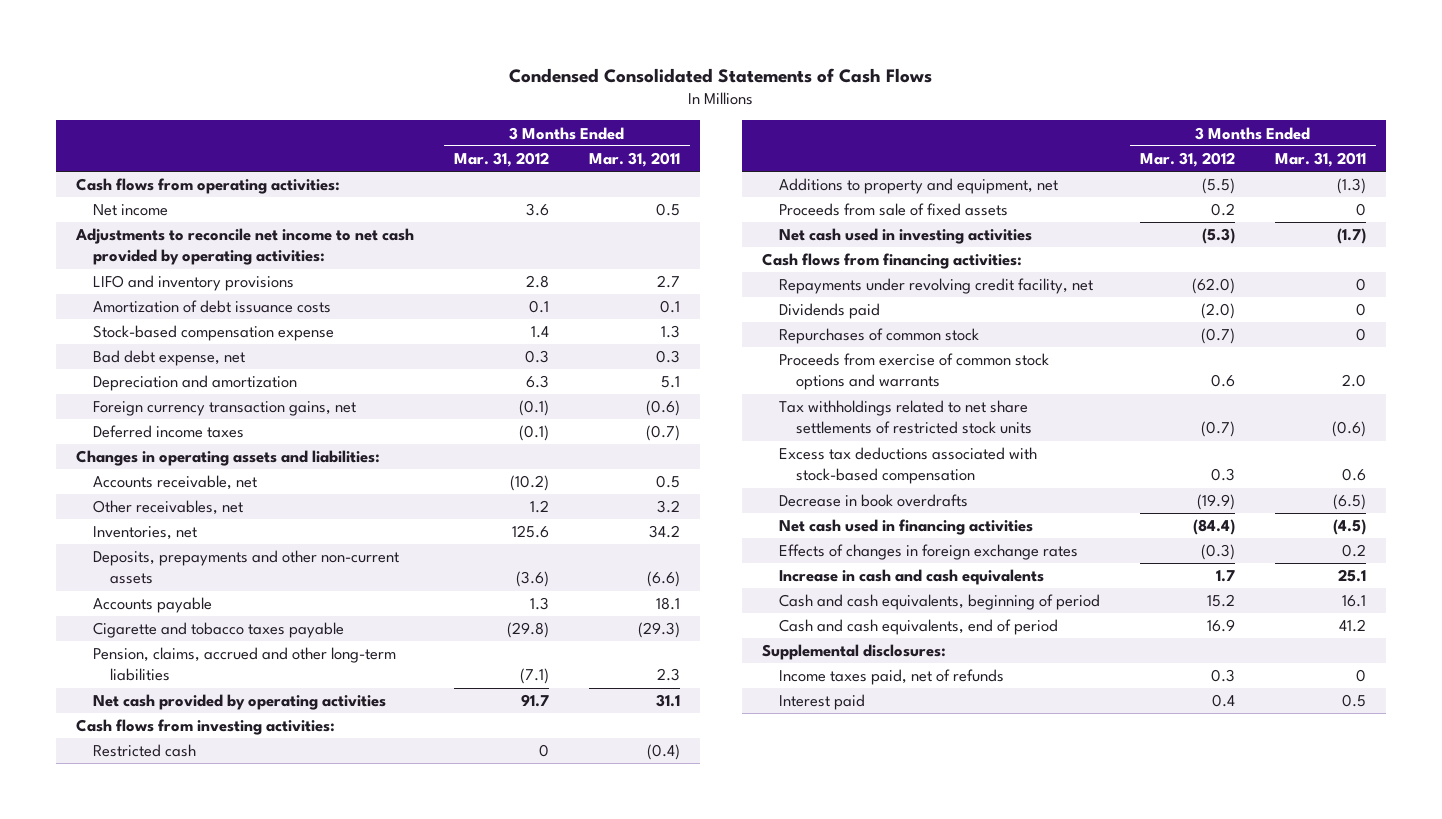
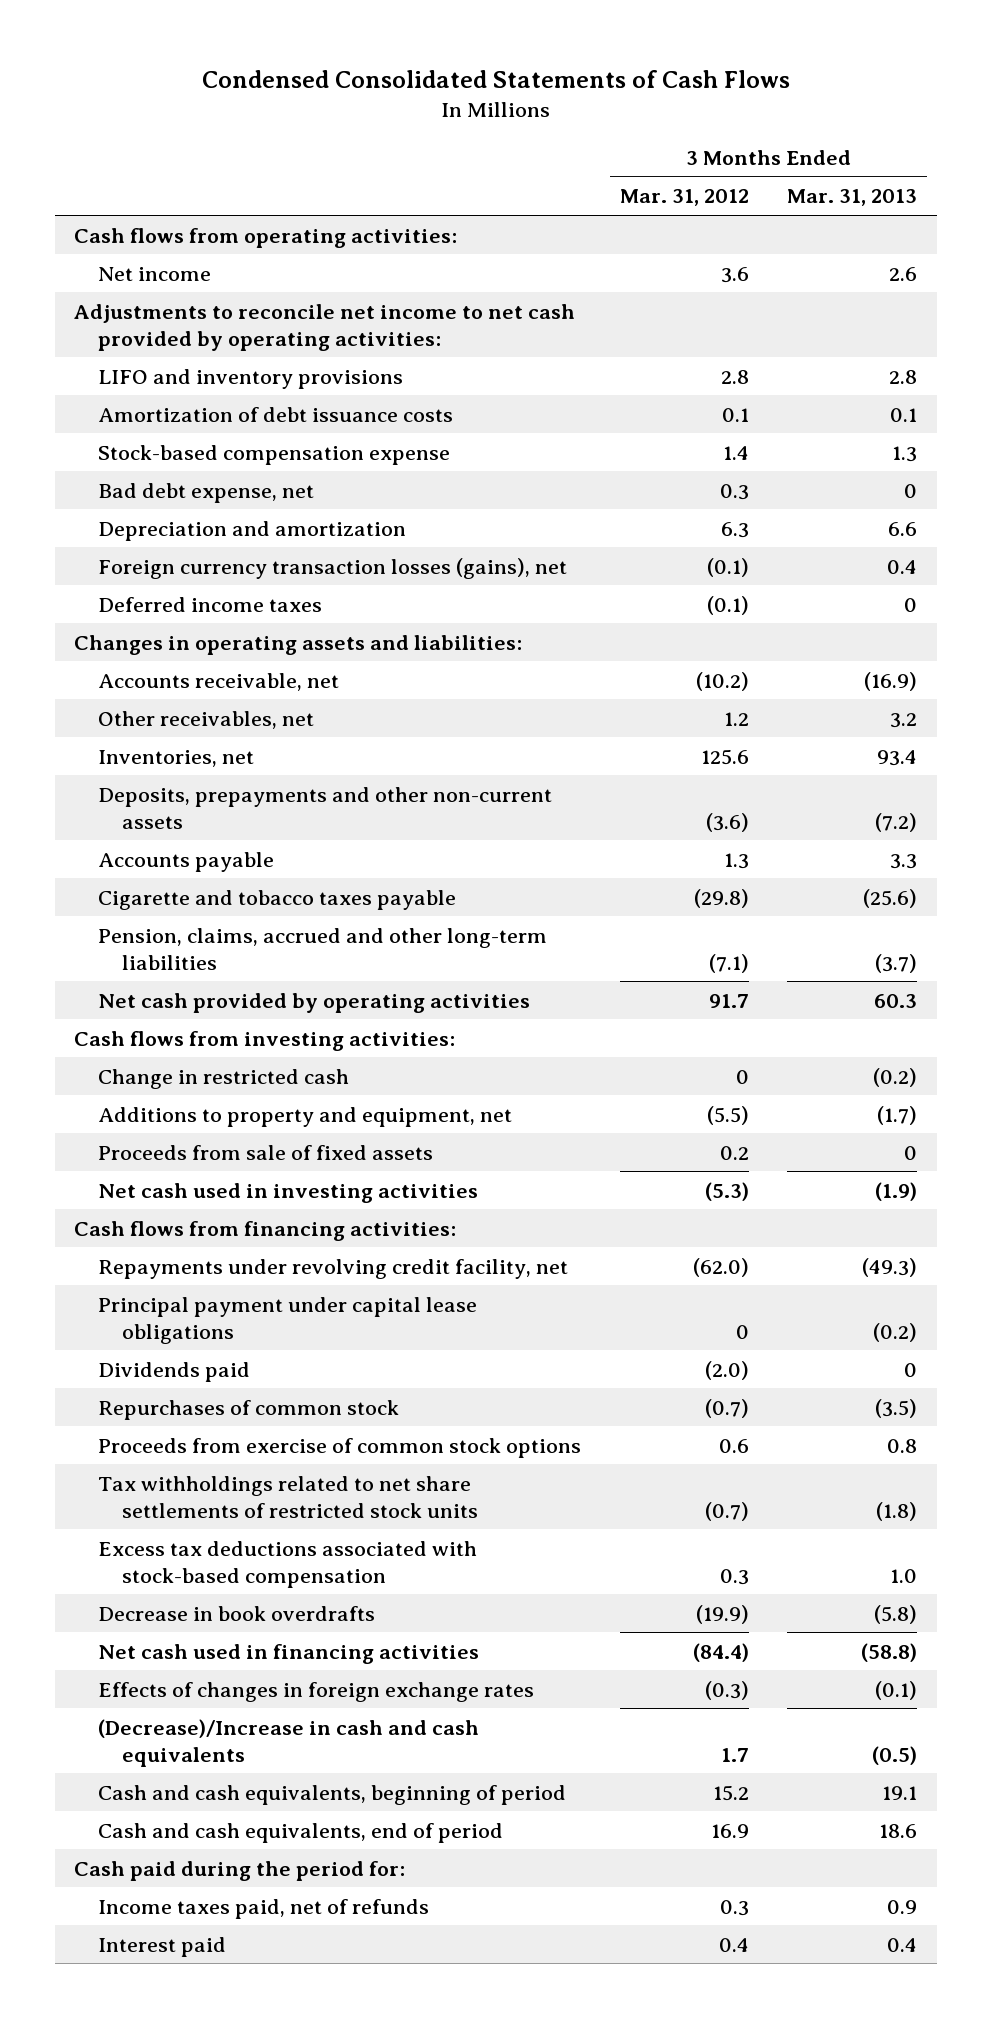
[589,152,681,168] Mar. 31, 2011 -> none
none -> [787,189,918,207] Mar. 31, 2013
[92,401,356,417] Foreign currency transaction gains, net -> [98,557,568,579] Foreign currency transaction losses (gains), net
[92,744,196,758] Restricted cash -> [98,1068,350,1089] Change in restricted cash
none -> [98,1296,478,1344] Principal payment under capital lease obligations
[778,353,1049,391] Proceeds from exercise of common stock options and warrants -> [98,1437,582,1458] Proceeds from exercise of common stock options
[778,569,1044,586] Increase in cash and cash equivalents -> [98,1718,480,1767] (Decrease)/Increase in cash and cash equivalents
[761,644,946,661] Supplemental disclosures: -> none
none -> [74,1860,406,1881] Cash paid during the period for:

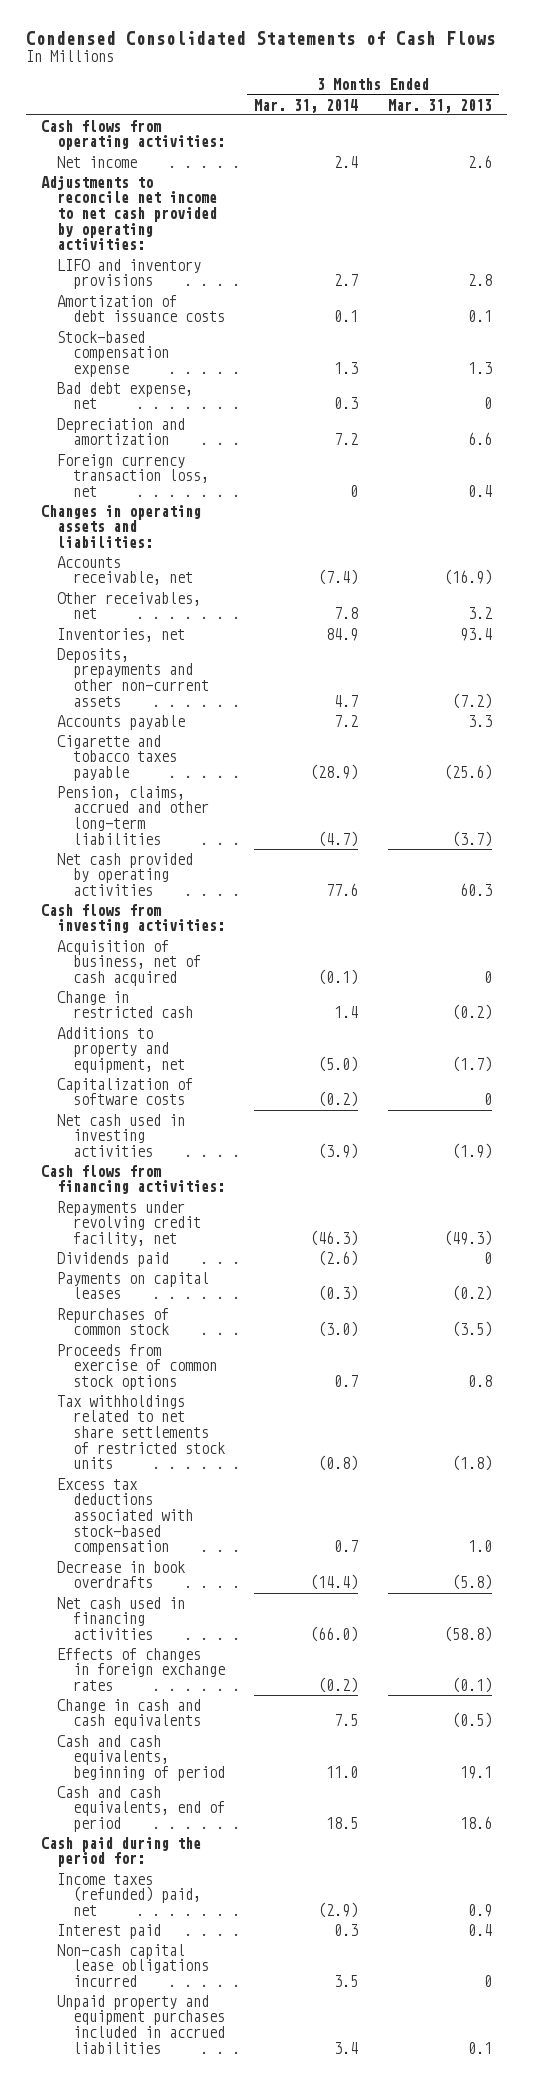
[619,189,749,207] Mar. 31, 2012 -> none
none -> [254,98,359,113] Mar. 31, 2014
[98,596,323,612] Deferred income taxes -> none
[98,557,568,579] Foreign currency transaction losses (gains), net -> [56,453,209,498] Foreign currency transaction loss, net
none -> [56,939,201,987] Acquisition of business, net of cash acquired
[98,1144,434,1160] Proceeds from sale of fixed assets -> none
none -> [56,1077,193,1106] Capitalization of software costs
[98,1296,478,1344] Principal payment under capital lease obligations -> none
none -> [56,1271,209,1300] Payments on capital leases
[98,1718,480,1767] (Decrease)/Increase in cash and cash equivalents -> [56,1698,201,1730] Change in cash and cash equivalents
[98,1898,430,1919] Income taxes paid, net of refunds -> [56,1872,201,1917] Income taxes (refunded) paid, net
none -> [56,1943,209,1988] Non-cash capital lease obligations incurred
none -> [56,1994,225,2054] Unpaid property and equipment purchases included in accrued liabilities

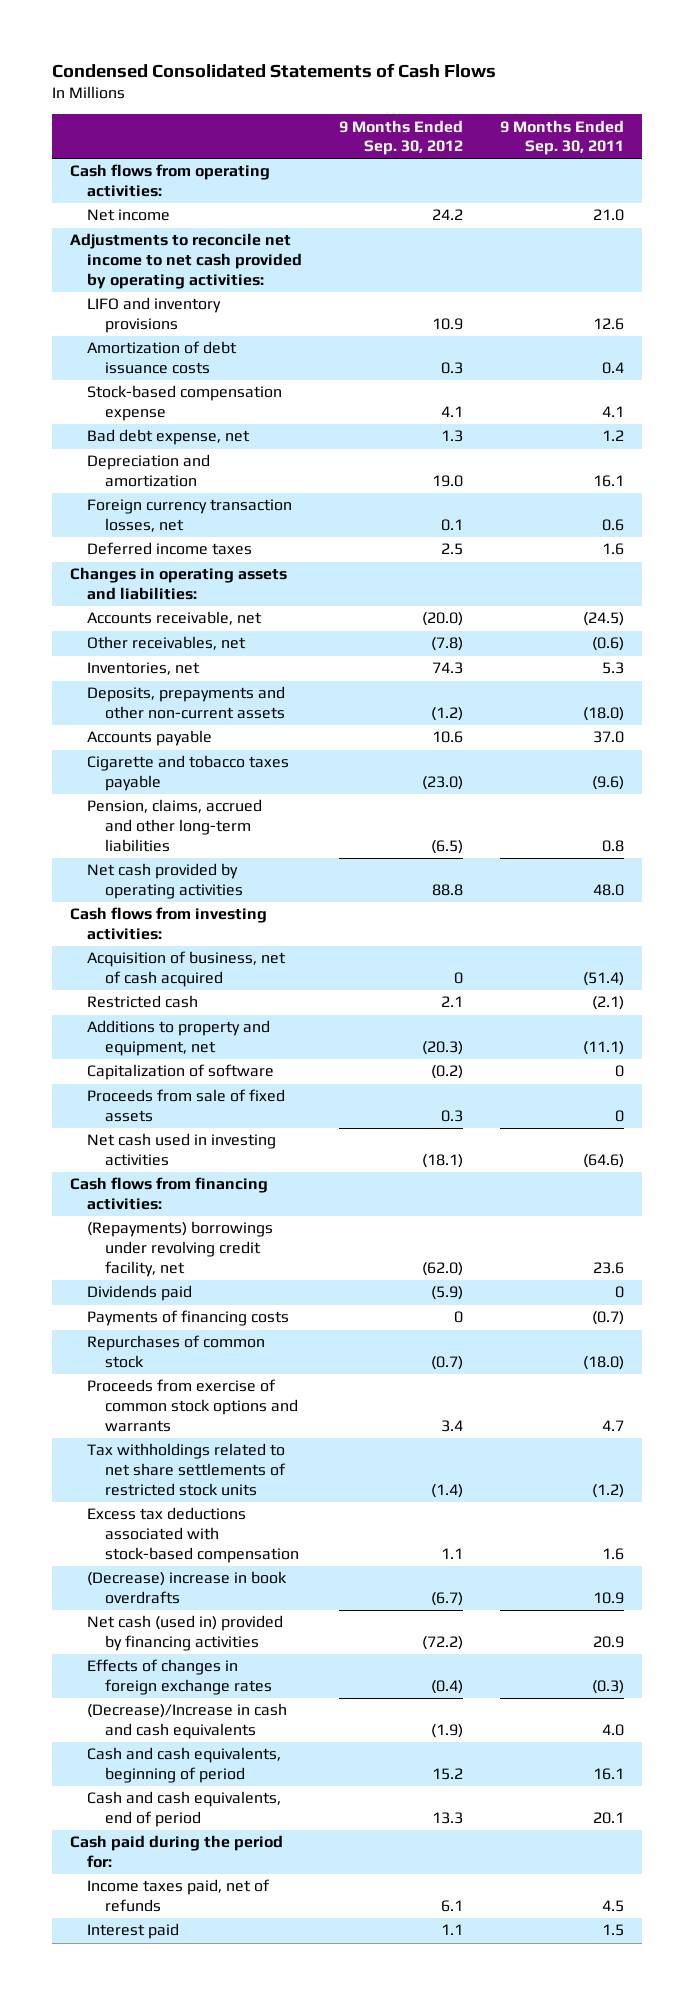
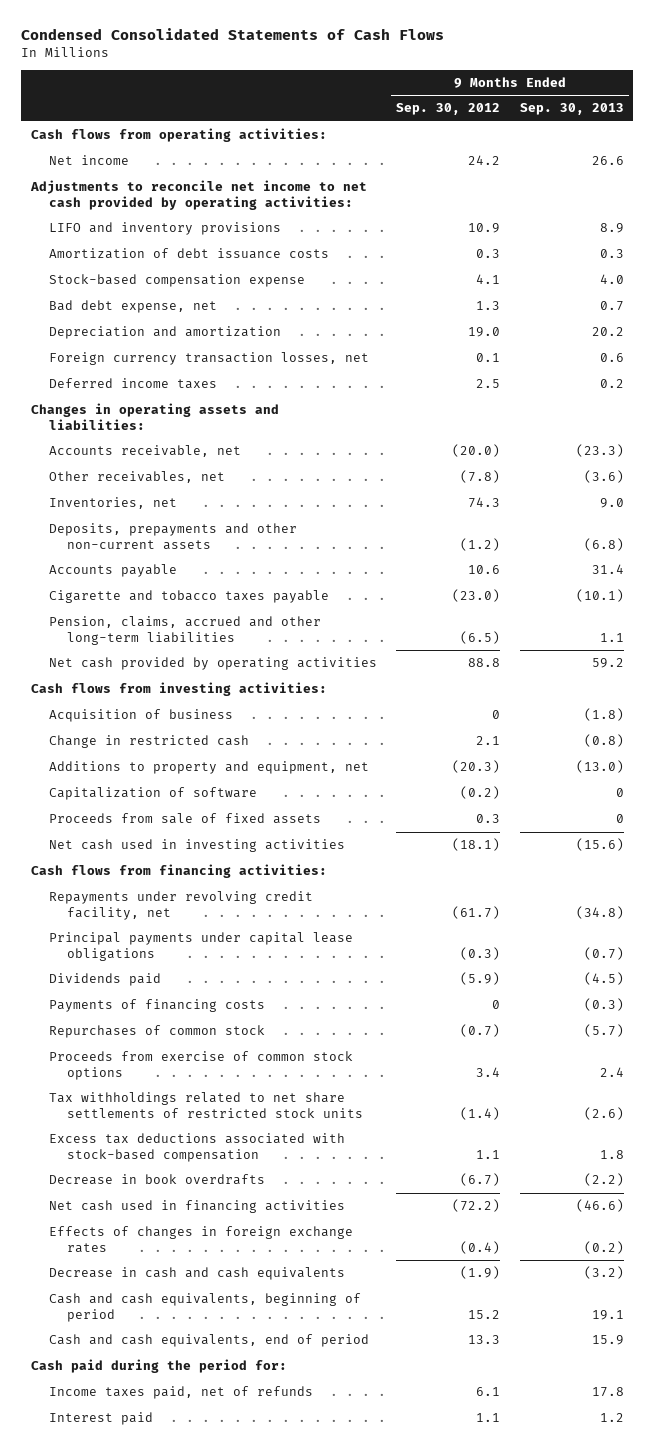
[499,119,624,156] 9 Months Ended Sep. 30, 2011 -> none
none -> [519,103,624,116] Sep. 30, 2013
[87,951,287,988] Acquisition of business, net of cash acquired -> [48,709,233,723] Acquisition of business
[87,995,199,1009] Restricted cash -> [48,735,249,749] Change in restricted cash
[87,1221,274,1277] (Repayments) borrowings under revolving credit facility, net -> [48,891,313,920] Repayments under revolving credit facility, net
[422,1261,464,1276] (62.0) -> [452,905,501,919] (61.7)
none -> [48,932,353,961] Principal payments under capital lease obligations
[87,1379,298,1432] Proceeds from exercise of common stock options and warrants -> [48,1051,353,1080] Proceeds from exercise of common stock options
[87,1571,288,1605] (Decrease) increase in book overdrafts -> [48,1174,265,1186] Decrease in book overdrafts
[87,1615,284,1652] Net cash (used in) provided by financing activities -> [48,1200,345,1214] Net cash used in financing activities
[87,1703,288,1740] (Decrease)/Increase in cash and cash equivalents -> [48,1267,345,1281] Decrease in cash and cash equivalents

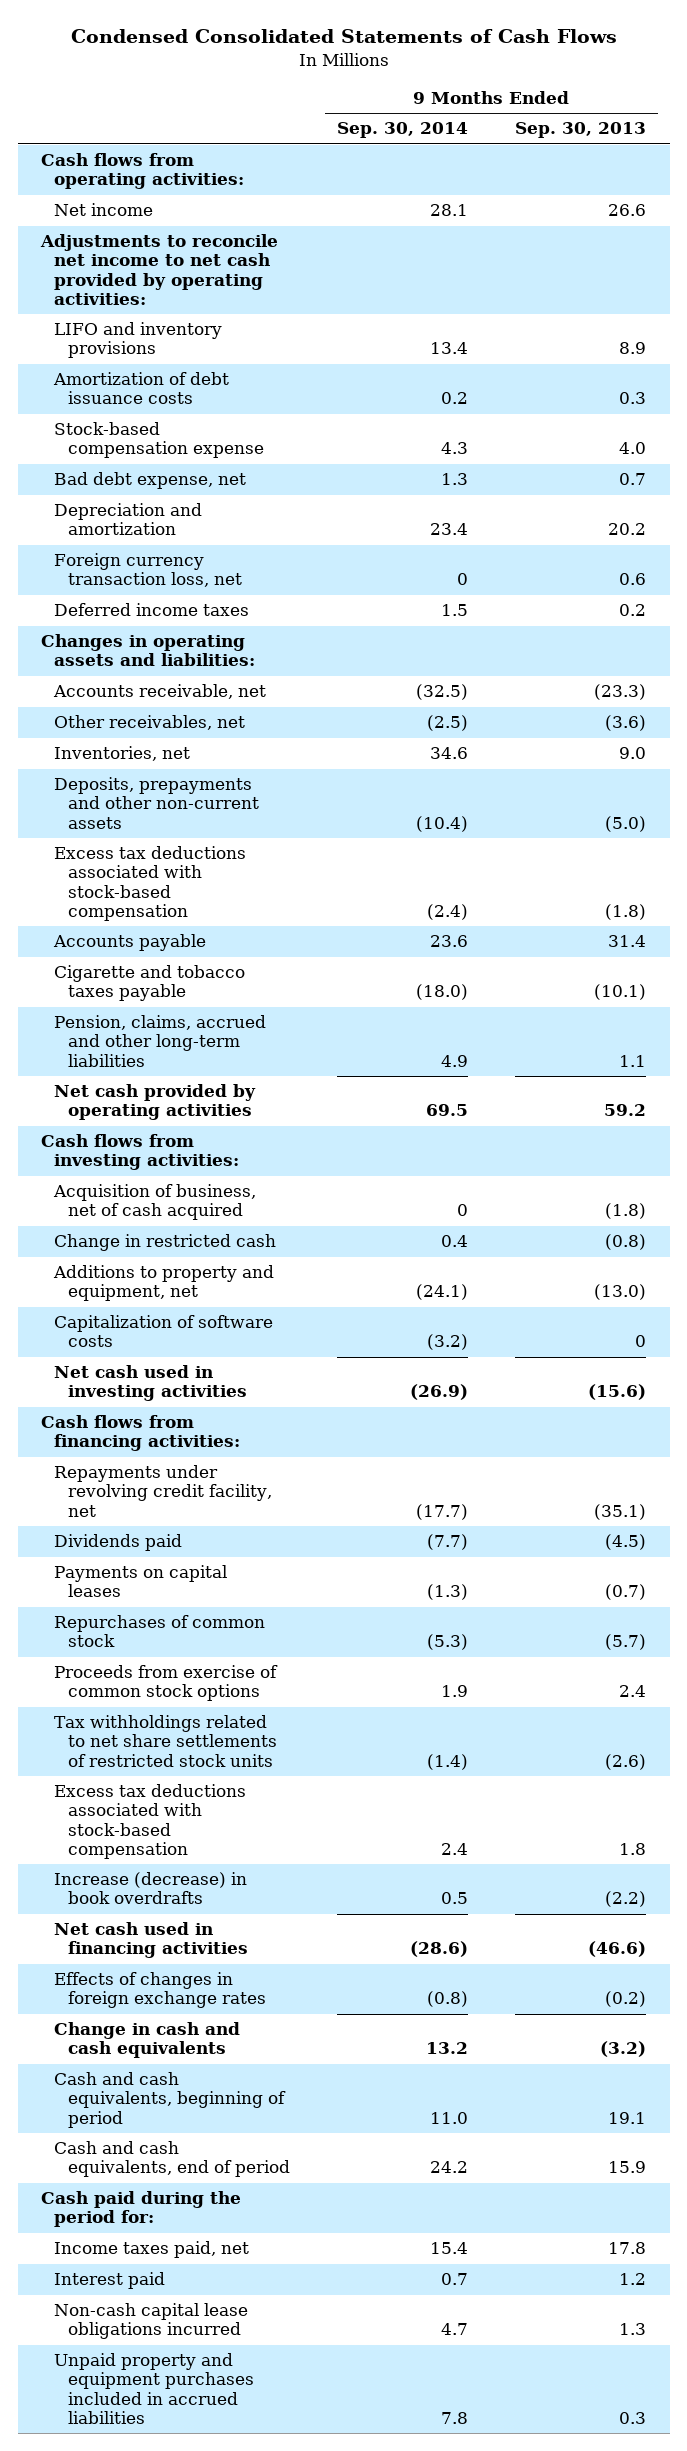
[396,103,501,116] Sep. 30, 2012 -> none
none -> [336,122,468,139] Sep. 30, 2014
[48,352,369,366] Foreign currency transaction losses, net -> [54,553,242,588] Foreign currency transaction loss, net
[583,537,624,551] (6.8) -> [605,815,647,832] (5.0)
none -> [54,846,247,921] Excess tax deductions associated with stock-based compensation
[48,709,233,723] Acquisition of business -> [53,1184,257,1221] Acquisition of business, net of cash acquired
[48,813,321,825] Proceeds from sale of fixed assets -> none
[48,787,257,801] Capitalization of software -> [54,1315,274,1348] Capitalization of software costs
[48,932,353,961] Principal payments under capital lease obligations -> none
[575,905,624,919] (34.8) -> [594,1503,647,1520] (35.1)
[48,999,265,1013] Payments of financing costs -> none
none -> [54,1565,228,1598] Payments on capital leases
[48,1174,265,1186] Decrease in book overdrafts -> [54,1872,248,1905] Increase (decrease) in book overdrafts
[48,1267,345,1281] Decrease in cash and cash equivalents -> [54,2022,241,2059] Change in cash and cash equivalents
[48,1386,313,1400] Income taxes paid, net of refunds -> [54,2241,250,2259] Income taxes paid, net
none -> [54,2303,249,2340] Non-cash capital lease obligations incurred
none -> [54,2353,254,2424] Unpaid property and equipment purchases included in accrued liabilities

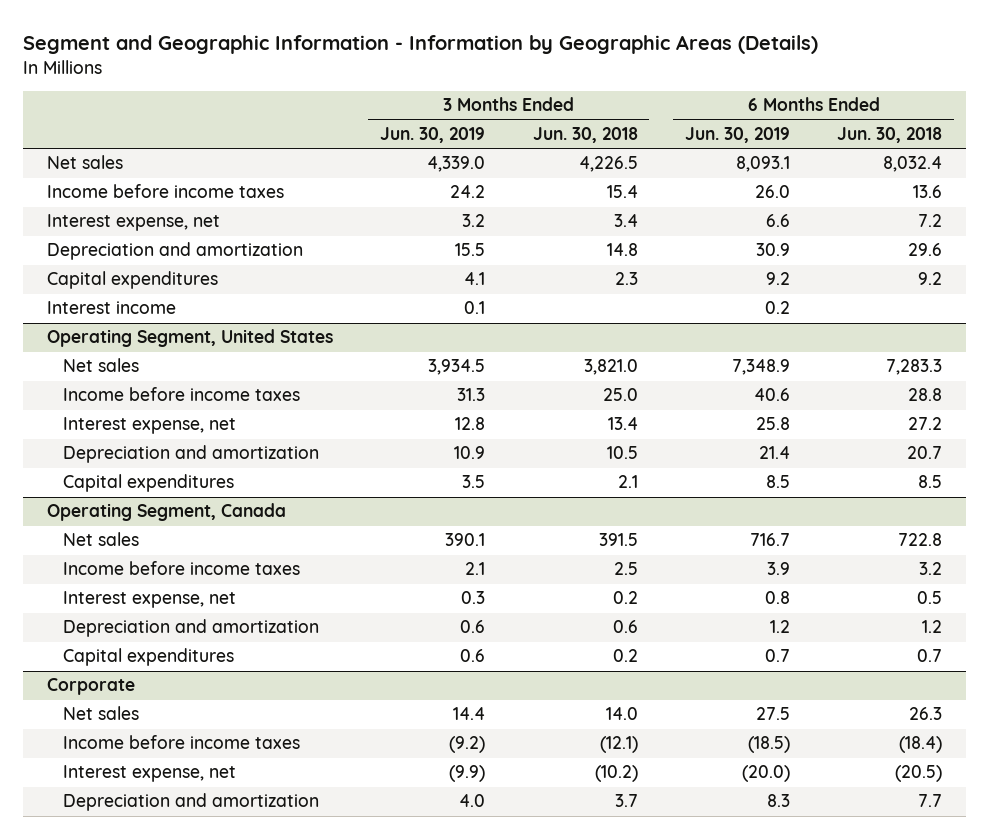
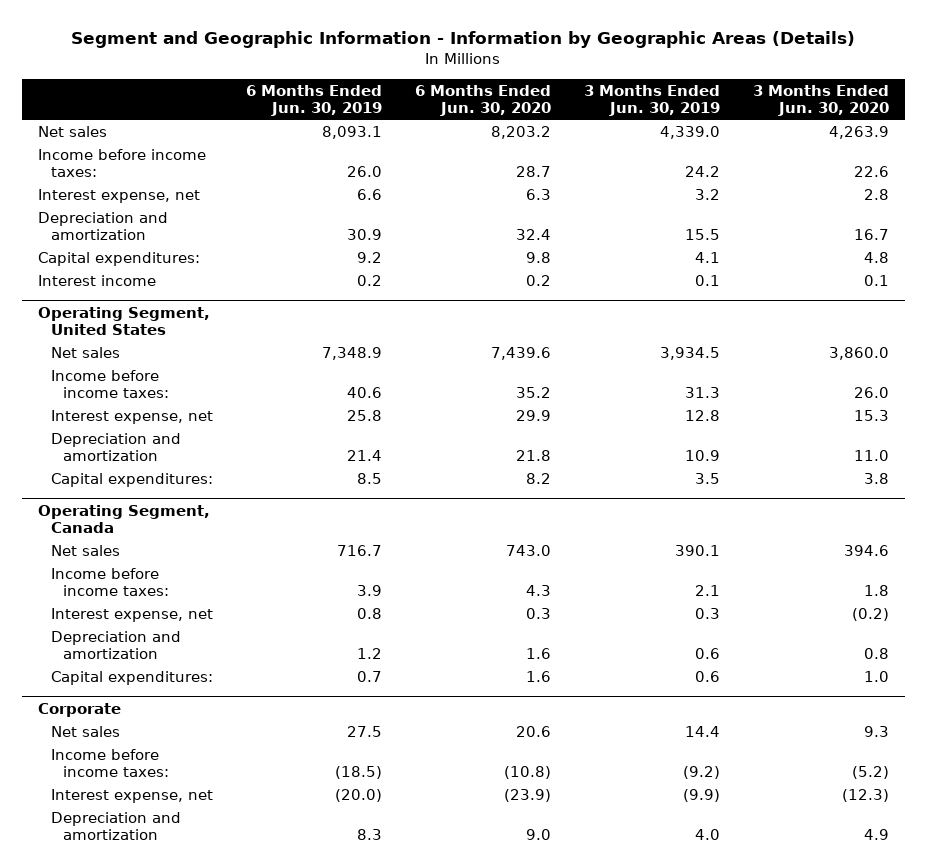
[532,127,638,144] Jun. 30, 2018 -> none
[837,127,943,144] Jun. 30, 2018 -> none
none -> [414,84,551,116] 6 Months Ended Jun. 30, 2020
none -> [752,84,889,116] 3 Months Ended Jun. 30, 2020
[46,184,284,199] Income before income taxes -> [38,148,207,178] Income before income taxes:
[46,271,218,290] Capital expenditures -> [38,251,201,266] Capital expenditures:
[63,387,301,402] Income before income taxes -> [50,369,170,399] Income before income taxes:
[63,474,235,493] Capital expenditures -> [50,472,213,487] Capital expenditures:
[63,561,301,576] Income before income taxes -> [50,567,170,597] Income before income taxes:
[63,648,235,667] Capital expenditures -> [50,670,213,685] Capital expenditures:
[63,735,301,750] Income before income taxes -> [50,748,170,778] Income before income taxes:

